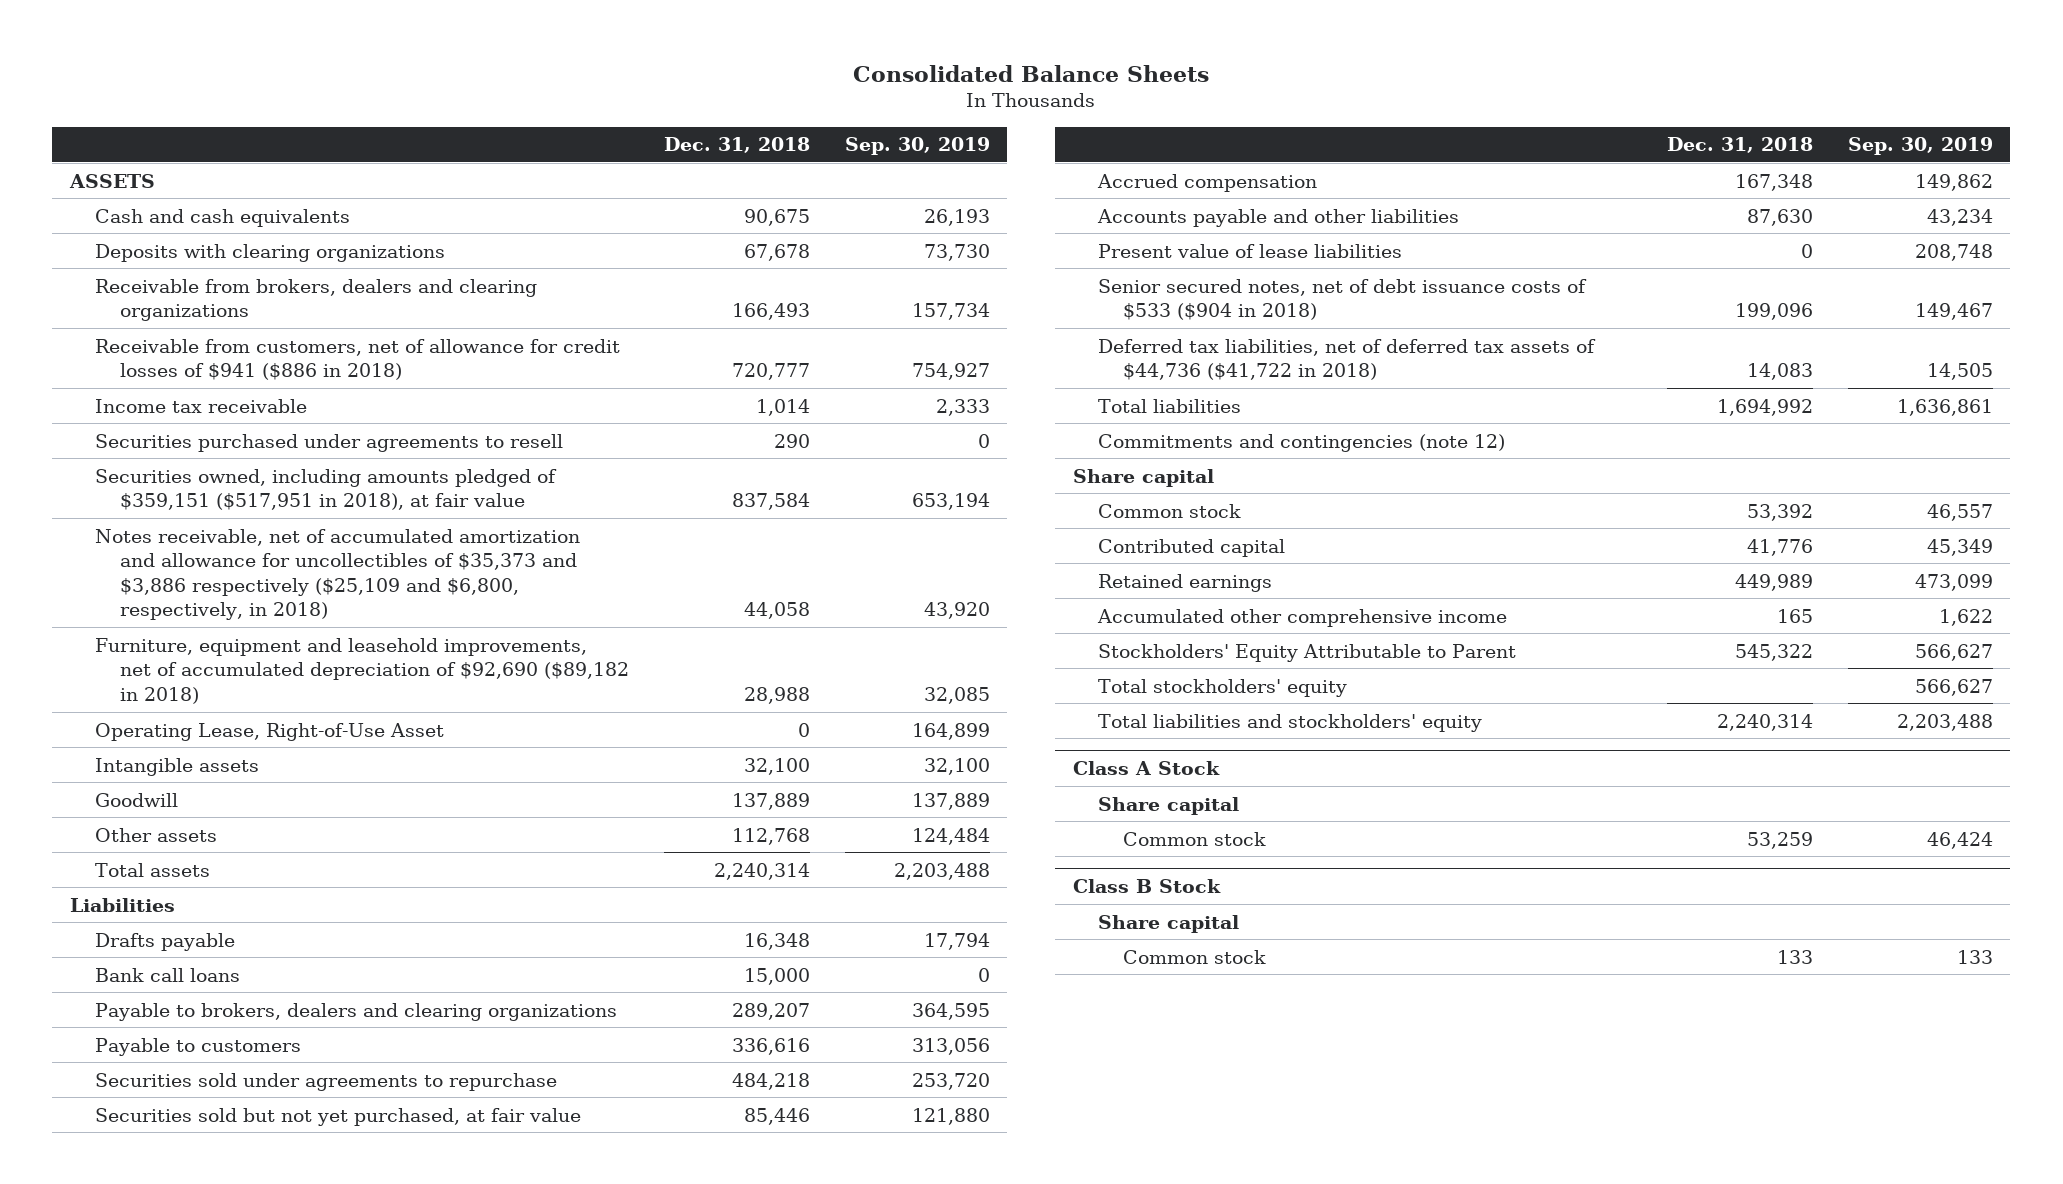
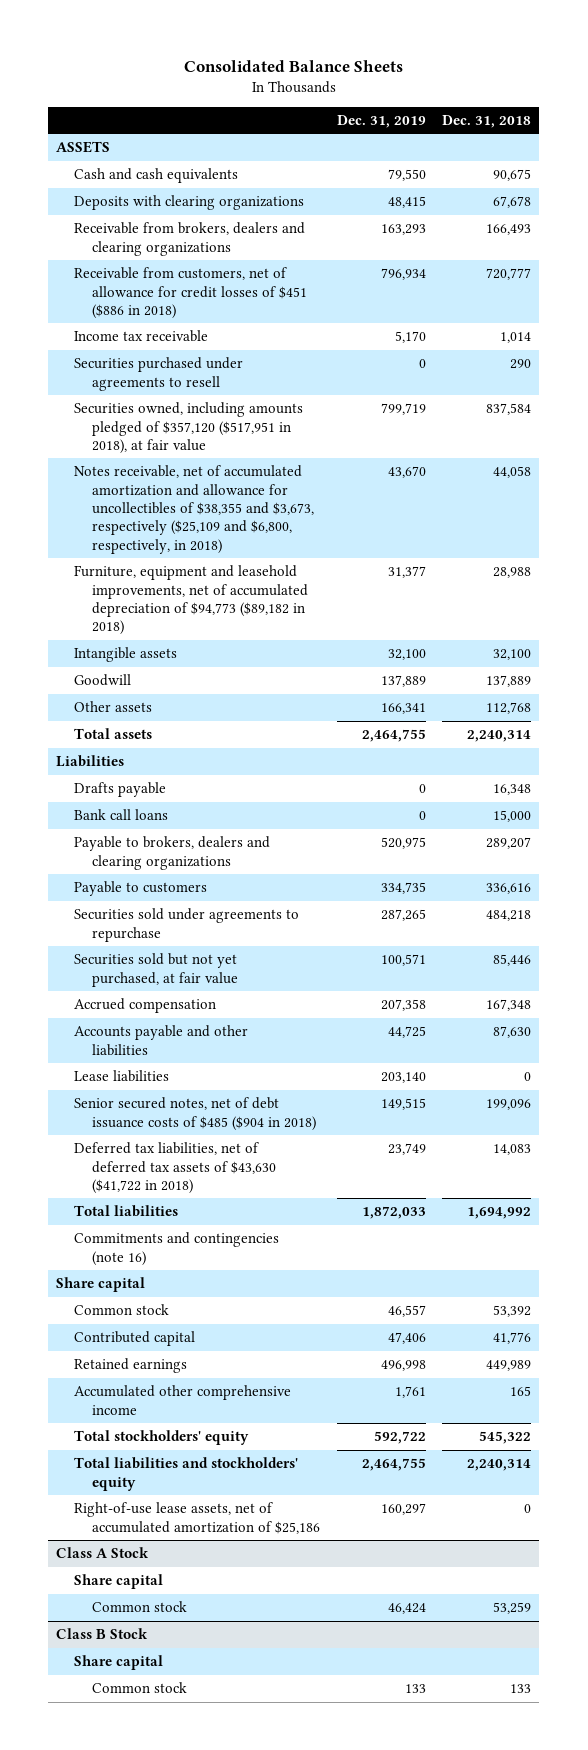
[844,137,990,156] Sep. 30, 2019 -> none
none -> [336,114,426,128] Dec. 31, 2019
[94,338,620,381] Receivable from customers, net of allowance for credit losses of $941 ($886 in 2018) -> [74,267,308,319] Receivable from customers, net of allowance for credit losses of $451 ($886 in 2018)
[94,722,444,741] Operating Lease, Right-of-Use Asset -> none
[94,468,557,511] Securities owned, including amounts pledged of $359,151 ($517,951 in 2018), at fair value -> [74,402,304,454] Securities owned, including amounts pledged of $357,120 ($517,951 in 2018), at fair value
[94,528,580,621] Notes receivable, net of accumulated amortization and allowance for uncollectibles of $35,373 and $3,886 respectively ($25,109 and $6,800, respectively, in 2018) -> [74,465,315,554] Notes receivable, net of accumulated amortization and allowance for uncollectibles of $38,355 and $3,673, respectively ($25,109 and $6,800, respectively, in 2018)
[94,637,630,704] Furniture, equipment and leasehold improvements, net of accumulated depreciation of $92,690 ($89,182 in 2018) -> [74,565,309,636] Furniture, equipment and leasehold improvements, net of accumulated depreciation of $94,773 ($89,182 in 2018)
[1097,243,1402,258] Present value of lease liabilities -> none
none -> [74,1070,170,1083] Lease liabilities
[1097,278,1587,321] Senior secured notes, net of debt issuance costs of $533 ($904 in 2018) -> [74,1097,317,1131] Senior secured notes, net of debt issuance costs of $485 ($904 in 2018)
[1097,338,1596,381] Deferred tax liabilities, net of deferred tax assets of $44,736 ($41,722 in 2018) -> [74,1142,277,1194] Deferred tax liabilities, net of deferred tax assets of $43,630 ($41,722 in 2018)
[1097,433,1505,452] Commitments and contingencies (note 12) -> [74,1232,280,1266] Commitments and contingencies (note 16)
[1097,678,1347,697] Total stockholders' equity -> none
[1097,643,1516,662] Stockholders' Equity Attributable to Parent -> [74,1430,250,1446] Total stockholders' equity
none -> [74,1502,321,1534] Right-of-use lease assets, net of accumulated amortization of $25,186

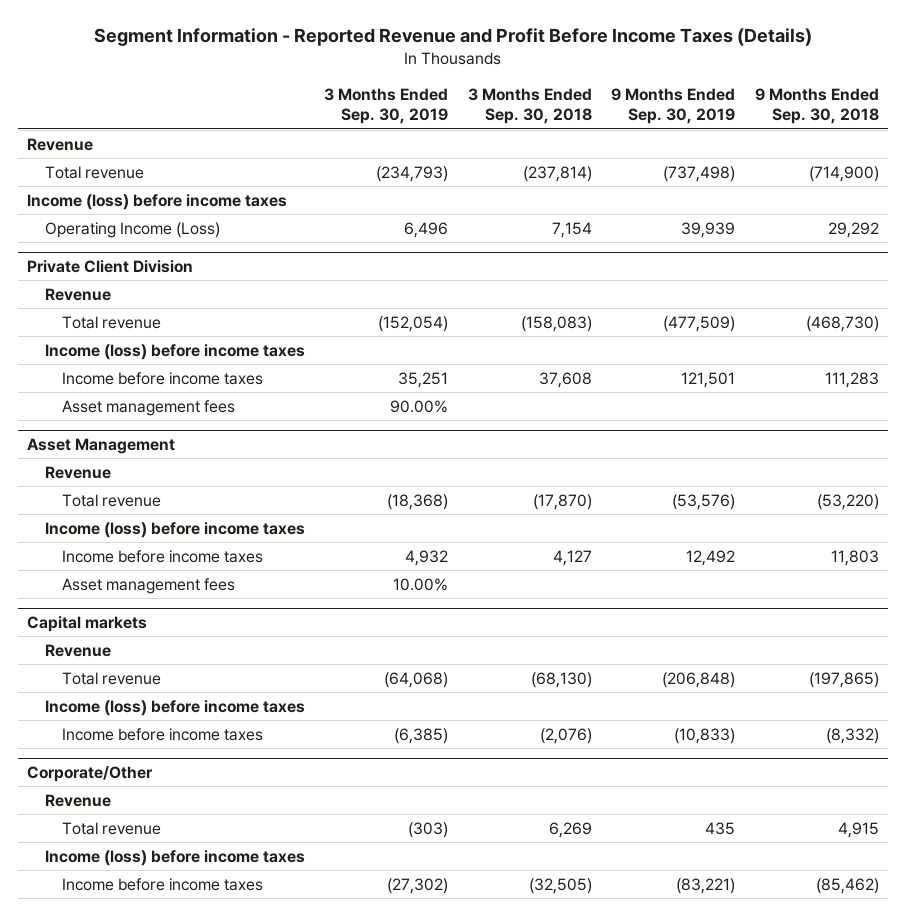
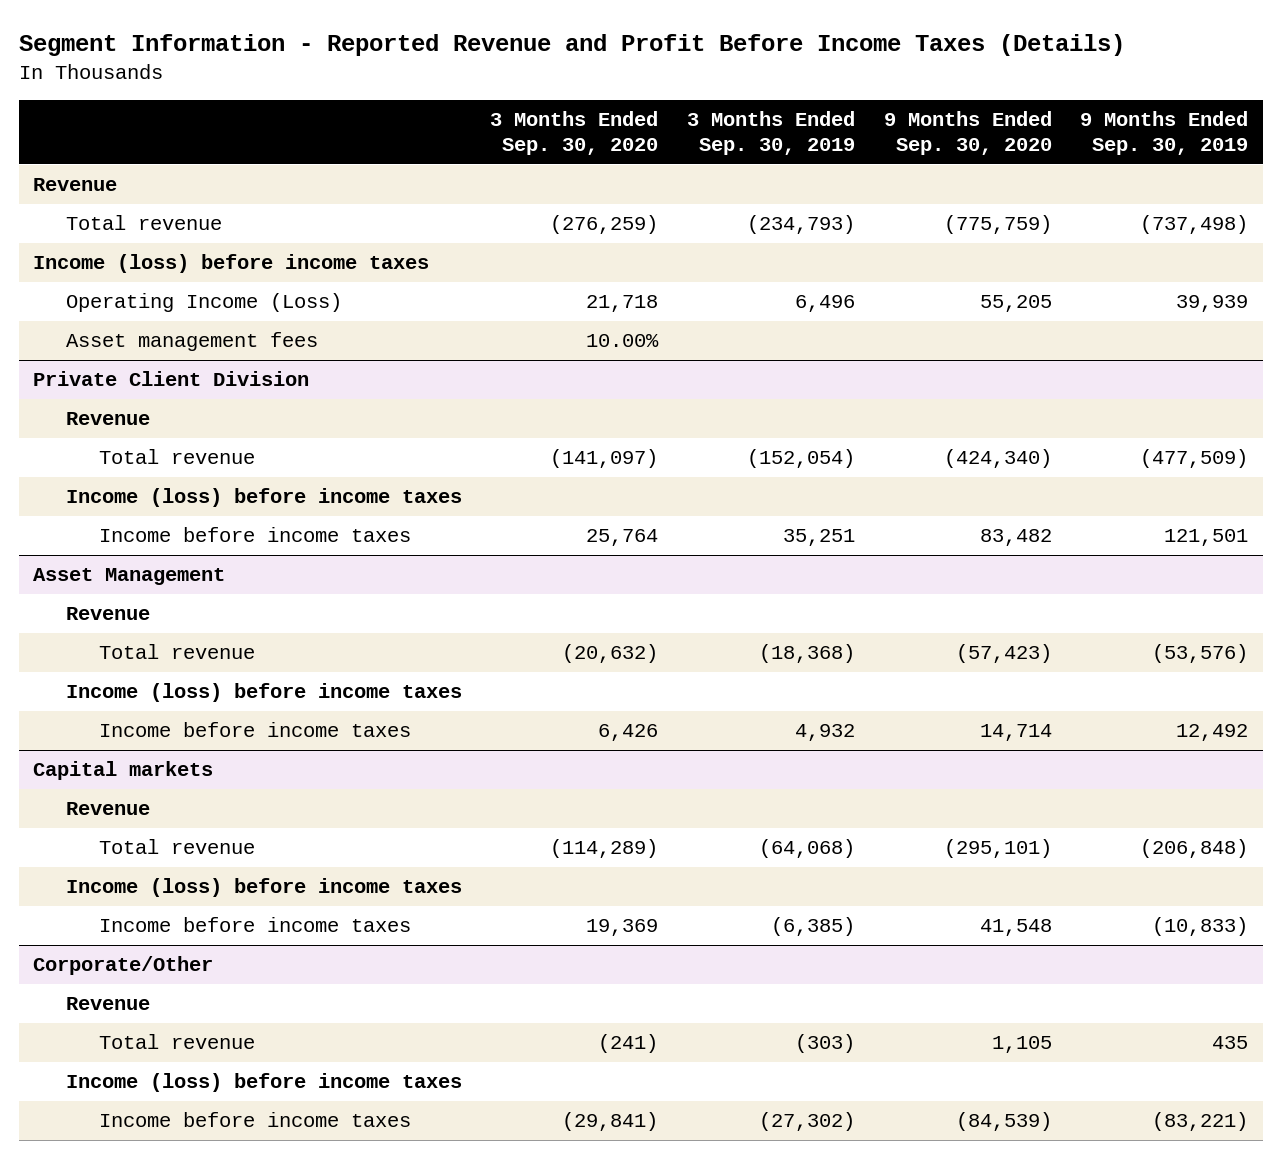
[467,87,592,125] 3 Months Ended Sep. 30, 2018 -> none
[754,87,879,125] 9 Months Ended Sep. 30, 2018 -> none
none -> [490,110,659,156] 3 Months Ended Sep. 30, 2020
none -> [883,110,1052,156] 9 Months Ended Sep. 30, 2020
none -> [65,332,318,352] Asset management fees
[62,399,236,416] Asset management fees -> none
[62,577,236,594] Asset management fees -> none

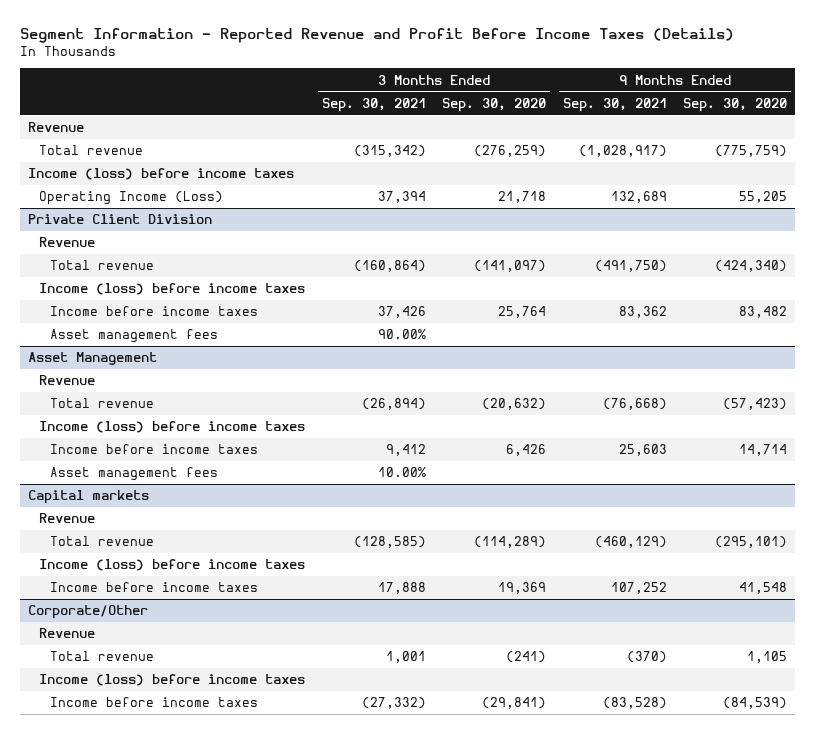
[687,110,856,156] 3 Months Ended Sep. 30, 2019 -> none
[1080,110,1249,156] 9 Months Ended Sep. 30, 2019 -> none
none -> [321,97,426,112] Sep. 30, 2021
none -> [562,97,667,112] Sep. 30, 2021
[65,332,318,352] Asset management fees -> none
none -> [49,329,218,344] Asset management fees
none -> [49,467,218,482] Asset management fees

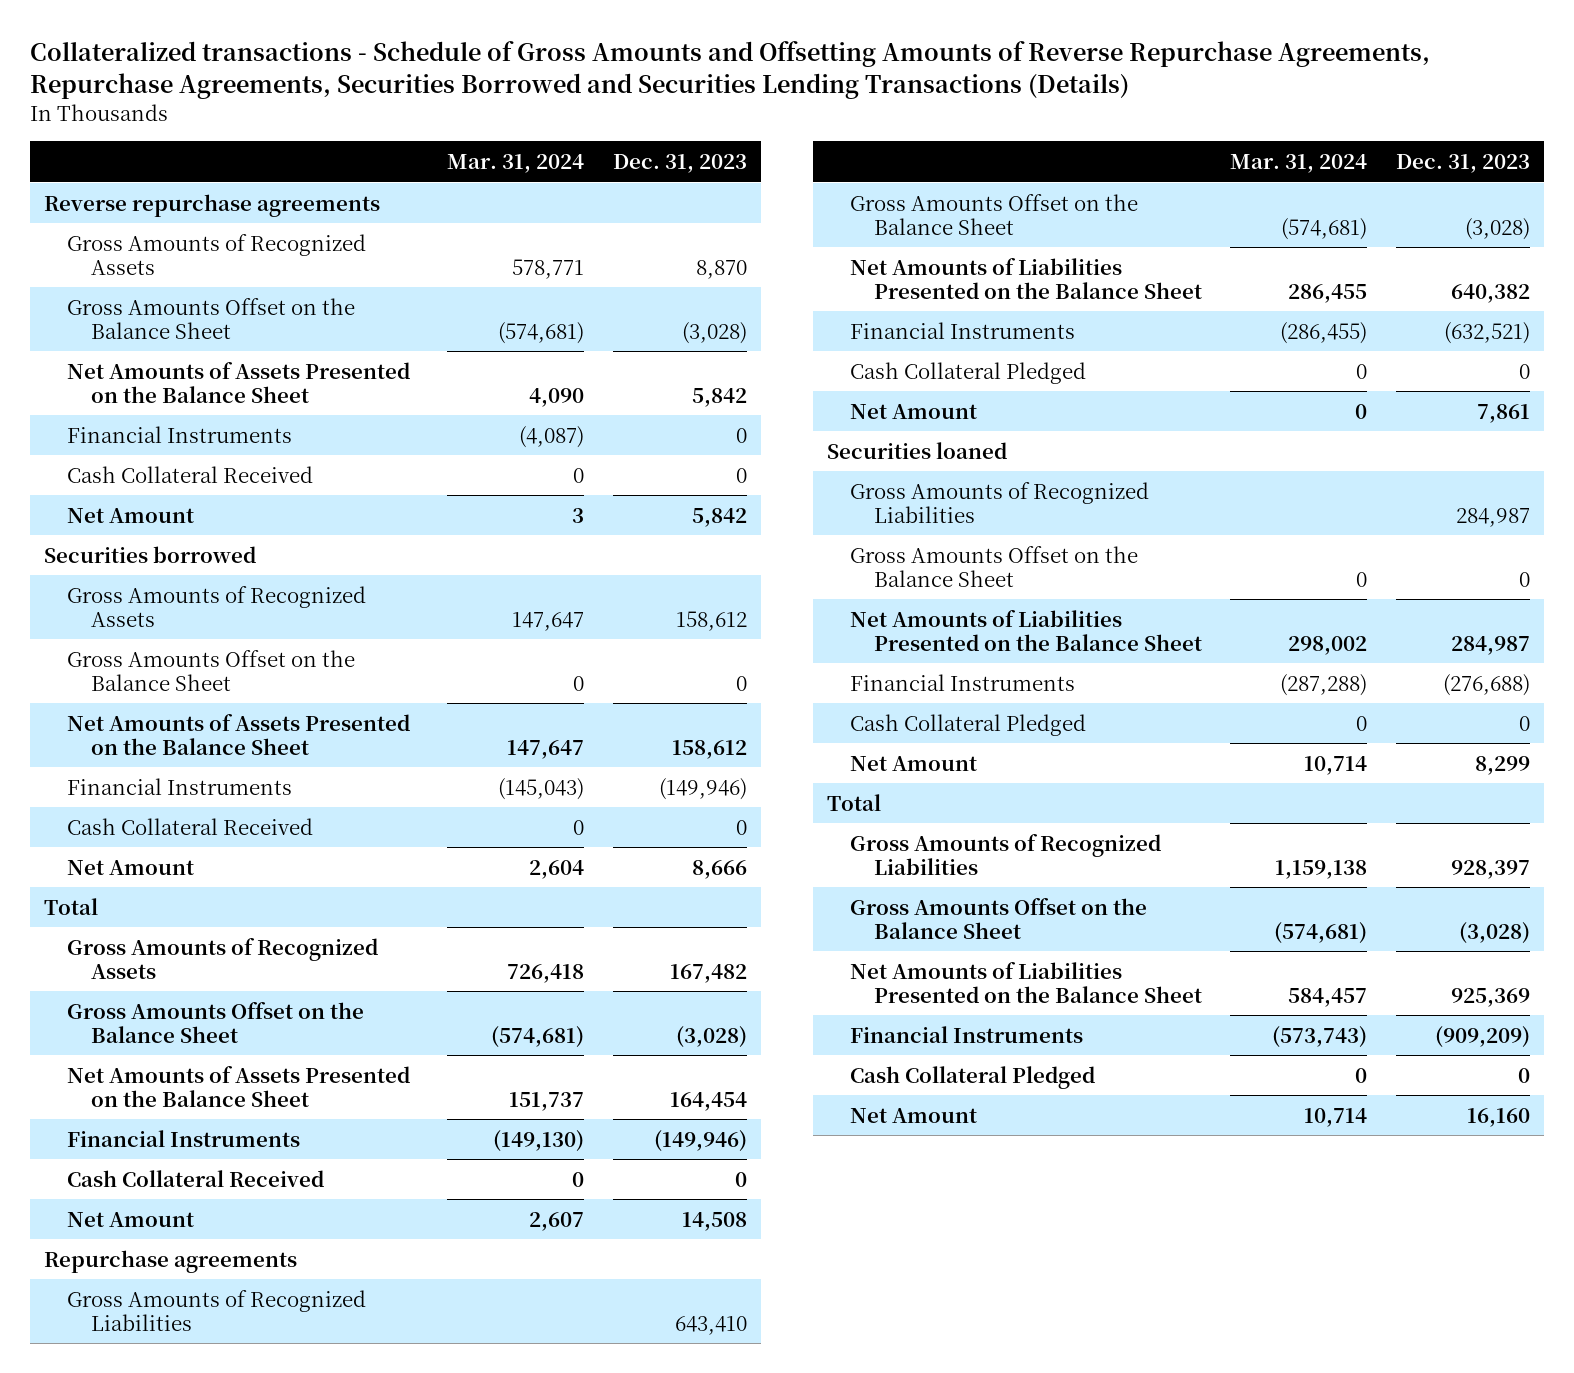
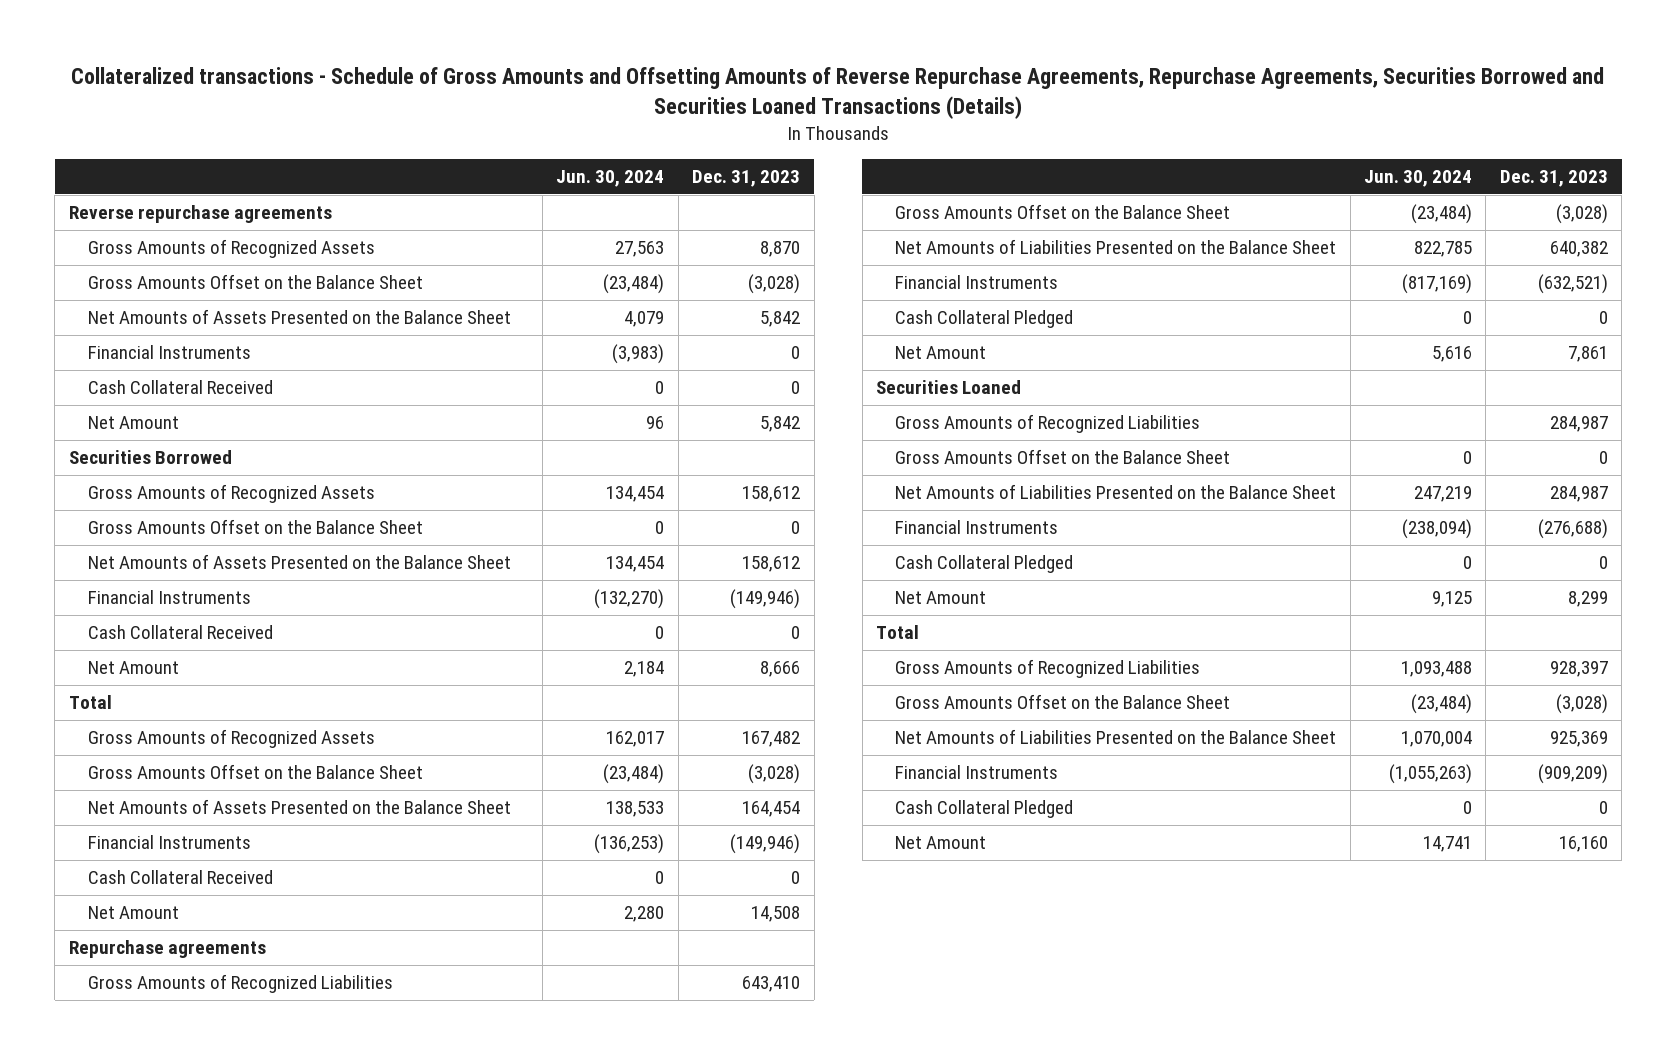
[29,41,1430,100] Collateralized transactions - Schedule of Gross Amounts and Offsetting Amounts of Reverse Repurchase Agreements, Repurchase Agreements, Securities Borrowed and Securities Lending Transactions (Details) -> [71,67,1605,120] Collateralized transactions - Schedule of Gross Amounts and Offsetting Amounts of Reverse Repurchase Agreements, Repurchase Agreements, Securities Borrowed and Securities Loaned Transactions (Details)
[447,153,585,173] Mar. 31, 2024 -> none
none -> [556,170,665,188] Jun. 30, 2024
[43,545,256,563] Securities borrowed -> [68,450,232,465] Securities Borrowed
[826,441,1007,459] Securities loaned -> [876,380,1022,395] Securities Loaned

